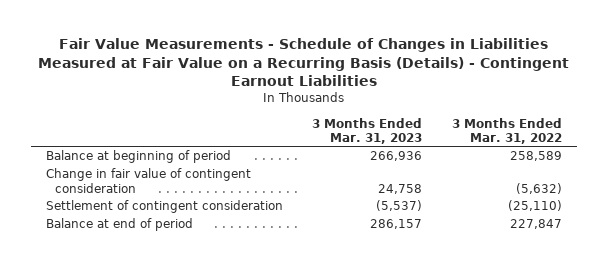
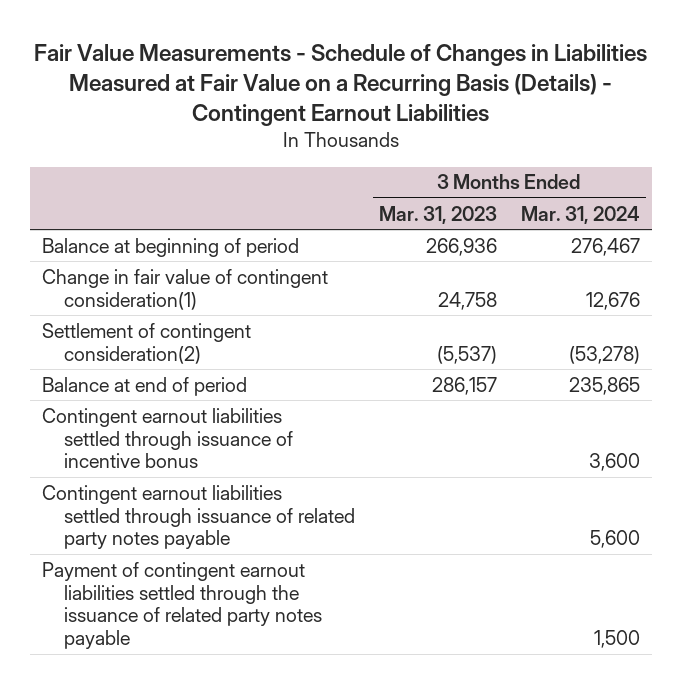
[452,117,563,144] 3 Months Ended Mar. 31, 2022 -> none
none -> [520,205,640,224] Mar. 31, 2024
[45,168,251,193] Change in fair value of contingent consideration -> [42,268,329,310] Change in fair value of contingent consideration(1)
[45,200,283,214] Settlement of contingent consideration -> [42,322,252,364] Settlement of contingent consideration(2)
none -> [42,407,293,469] Contingent earnout liabilities settled through issuance of incentive bonus
none -> [42,484,355,550] Contingent earnout liabilities settled through issuance of related party notes payable
none -> [42,561,322,650] Payment of contingent earnout liabilities settled through the issuance of related party notes payable

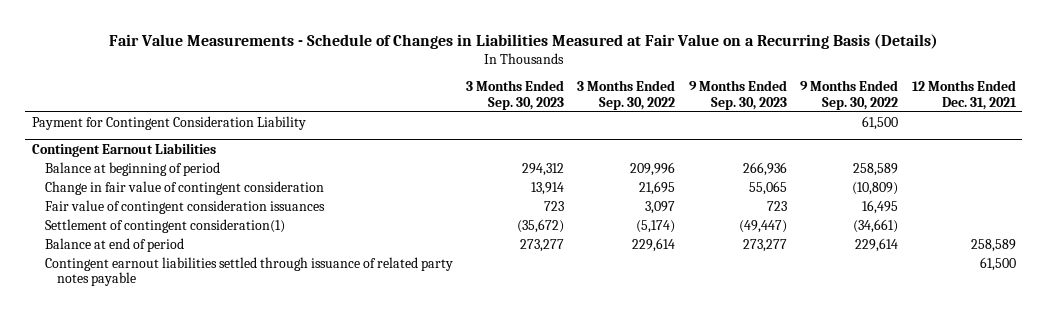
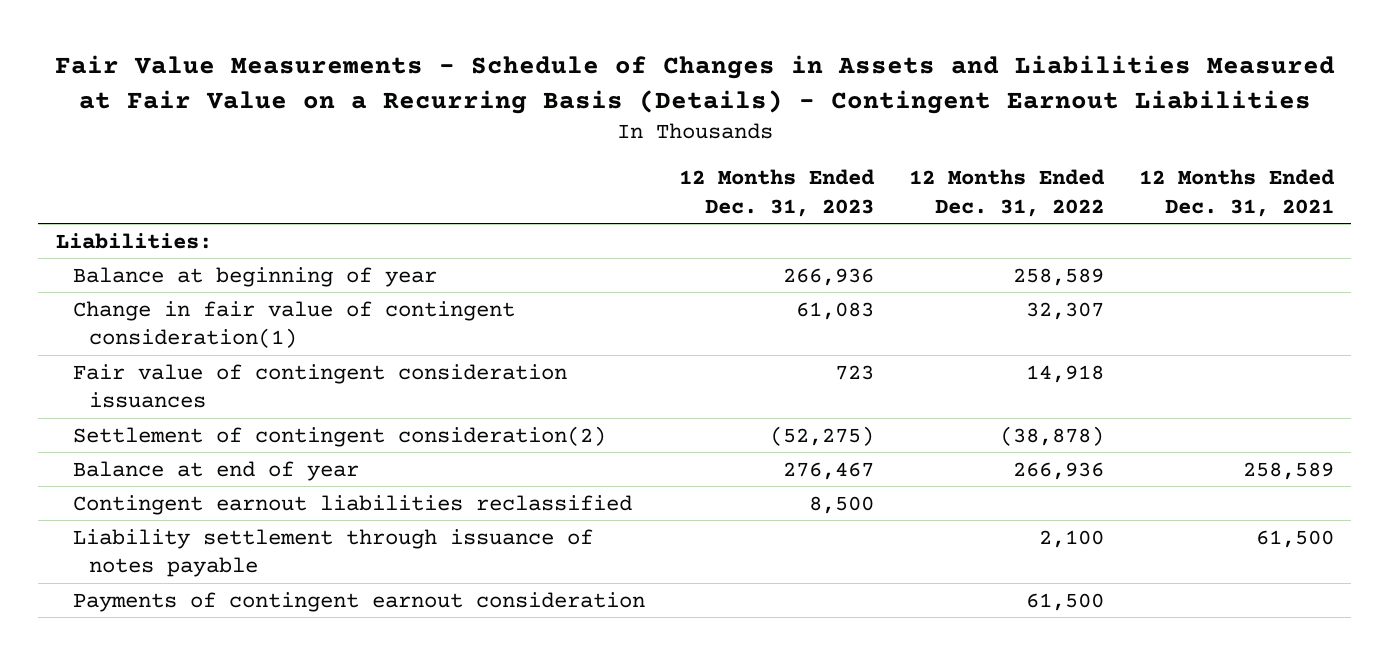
[108,33,938,49] Fair Value Measurements - Schedule of Changes in Liabilities Measured at Fair Value on a Recurring Basis (Details) -> [54,55,1335,114] Fair Value Measurements - Schedule of Changes in Assets and Liabilities Measured at Fair Value on a Recurring Basis (Details) - Contingent Earnout Liabilities
[465,80,564,110] 3 Months Ended Sep. 30, 2023 -> none
[577,80,676,110] 3 Months Ended Sep. 30, 2022 -> none
[688,80,787,110] 9 Months Ended Sep. 30, 2023 -> none
[800,80,899,110] 9 Months Ended Sep. 30, 2022 -> none
none -> [679,169,876,217] 12 Months Ended Dec. 31, 2023
none -> [909,169,1106,217] 12 Months Ended Dec. 31, 2022
[32,142,217,157] Contingent Earnout Liabilities -> none
[44,161,220,176] Balance at beginning of period -> none
[44,180,324,195] Change in fair value of contingent consideration -> none
[44,199,325,214] Fair value of contingent consideration issuances -> none
[44,218,285,233] Settlement of contingent consideration(1) -> none
[44,237,184,252] Balance at end of period -> none
[44,256,453,287] Contingent earnout liabilities settled through issuance of related party notes payable -> none
none -> [55,232,212,249] Liabilities:
none -> [72,266,437,287] Balance at beginning of year
none -> [72,300,515,348] Change in fair value of contingent consideration(1)
none -> [72,363,567,408] Fair value of contingent consideration issuances
none -> [72,425,606,447] Settlement of contingent consideration(2)
none -> [72,460,359,481] Balance at end of year
none -> [72,494,632,515] Contingent earnout liabilities reclassified
none -> [72,528,593,577] Liability settlement through issuance of notes payable
[32,115,307,130] Payment for Contingent Consideration Liability -> [72,591,645,612] Payments of contingent earnout consideration

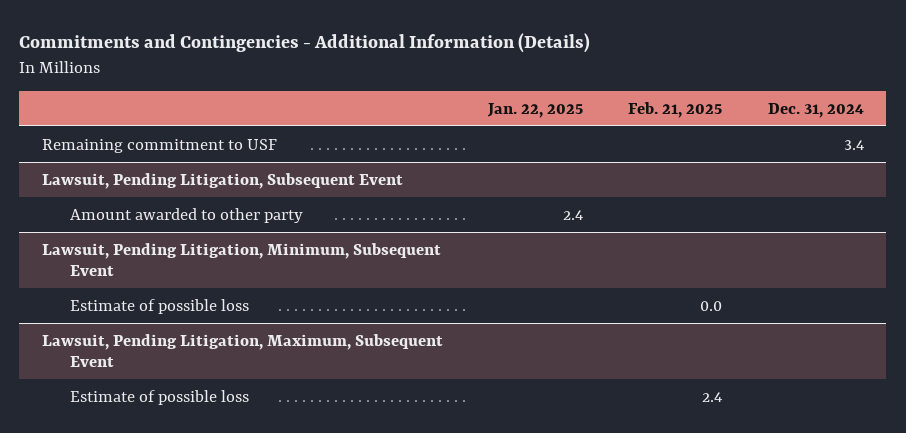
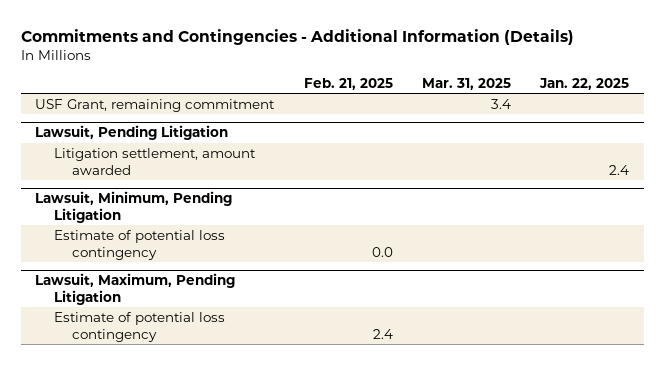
[767,102,864,118] Dec. 31, 2024 -> none
none -> [422,77,512,90] Mar. 31, 2025
[42,138,278,153] Remaining commitment to USF -> [35,98,276,112] USF Grant, remaining commitment
[42,172,404,189] Lawsuit, Pending Litigation, Subsequent Event -> [35,125,229,141] Lawsuit, Pending Litigation
[70,207,304,223] Amount awarded to other party -> [53,147,256,175] Litigation settlement, amount awarded
[42,242,442,276] Lawsuit, Pending Litigation, Minimum, Subsequent Event -> [35,191,233,223] Lawsuit, Minimum, Pending Litigation
[70,298,250,314] Estimate of possible loss -> [53,229,225,260] Estimate of potential loss contingency
[42,333,444,367] Lawsuit, Pending Litigation, Maximum, Subsequent Event -> [35,273,236,305] Lawsuit, Maximum, Pending Litigation
[70,389,250,405] Estimate of possible loss -> [53,311,225,342] Estimate of potential loss contingency

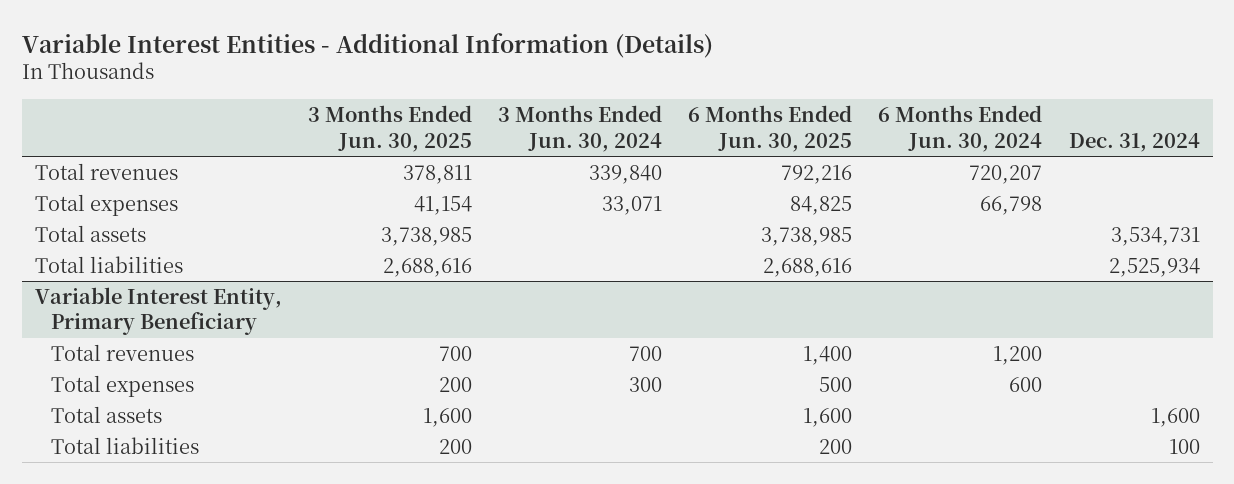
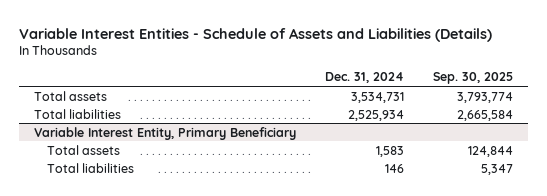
[21,32,713,58] Variable Interest Entities - Additional Information (Details) -> [19,27,493,42] Variable Interest Entities - Schedule of Assets and Liabilities (Details)
[307,105,472,152] 3 Months Ended Jun. 30, 2025 -> none
[498,105,663,152] 3 Months Ended Jun. 30, 2024 -> none
[688,105,853,152] 6 Months Ended Jun. 30, 2025 -> none
[878,105,1043,152] 6 Months Ended Jun. 30, 2024 -> none
none -> [433,72,514,85] Sep. 30, 2025
[34,163,178,181] Total revenues -> none
[34,194,178,217] Total expenses -> none
[51,344,195,362] Total revenues -> none
[51,375,195,398] Total expenses -> none
[1150,408,1200,428] 1,600 -> [376,145,405,157] 1,583
[1168,439,1200,455] 100 -> [385,163,405,173] 146

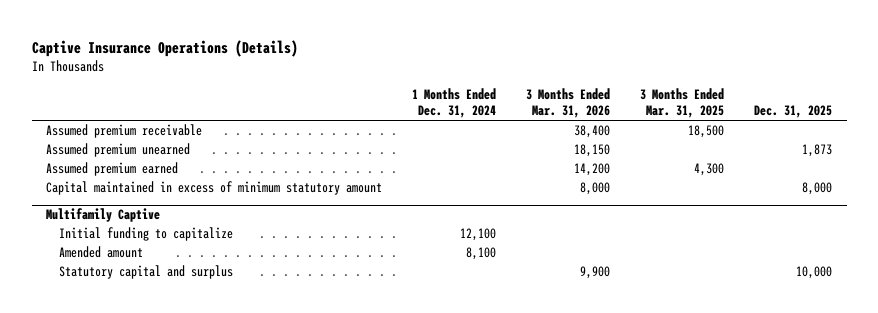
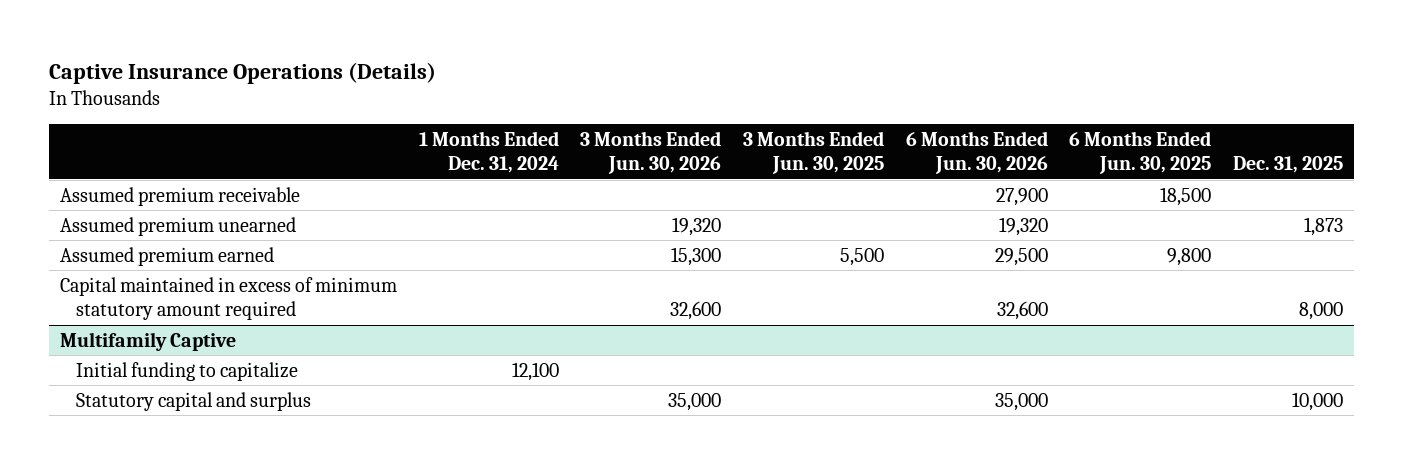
[526,88,611,119] 3 Months Ended Mar. 31, 2026 -> none
[639,88,724,119] 3 Months Ended Mar. 31, 2025 -> none
none -> [580,130,722,175] 3 Months Ended Jun. 30, 2026
none -> [742,130,884,175] 3 Months Ended Jun. 30, 2025
none -> [905,130,1048,175] 6 Months Ended Jun. 30, 2026
none -> [1069,130,1212,175] 6 Months Ended Jun. 30, 2025
[46,181,383,196] Capital maintained in excess of minimum statutory amount -> [59,276,397,320] Capital maintained in excess of minimum statutory amount required
[59,246,144,259] Amended amount -> none

